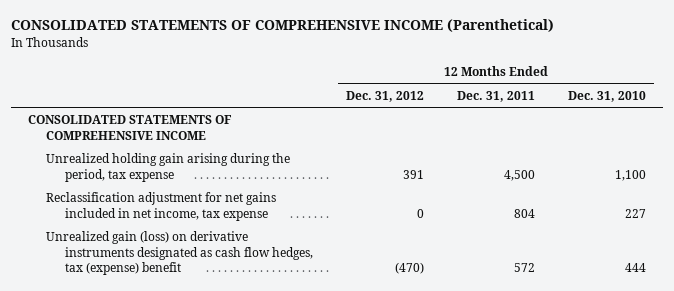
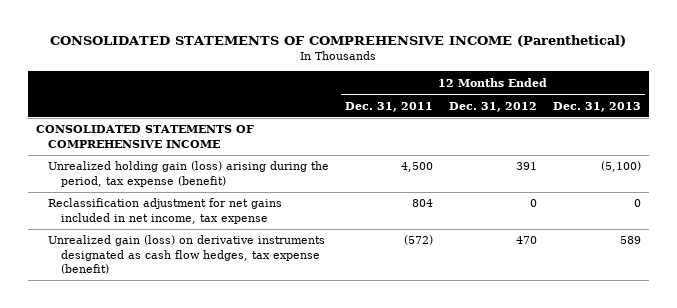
[568,90,647,102] Dec. 31, 2010 -> none
none -> [552,101,641,112] Dec. 31, 2013
[46,153,291,182] Unrealized holding gain arising during the period, tax expense -> [48,161,330,187] Unrealized holding gain (loss) arising during the period, tax expense (benefit)
[46,231,313,276] Unrealized gain (loss) on derivative instruments designated as cash flow hedges, tax (expense) benefit -> [48,235,326,275] Unrealized gain (loss) on derivative instruments designated as cash flow hedges, tax expense (benefit)
[394,262,424,275] (470) -> [515,236,537,245] 470
[513,263,535,273] 572 -> [404,235,434,246] (572)

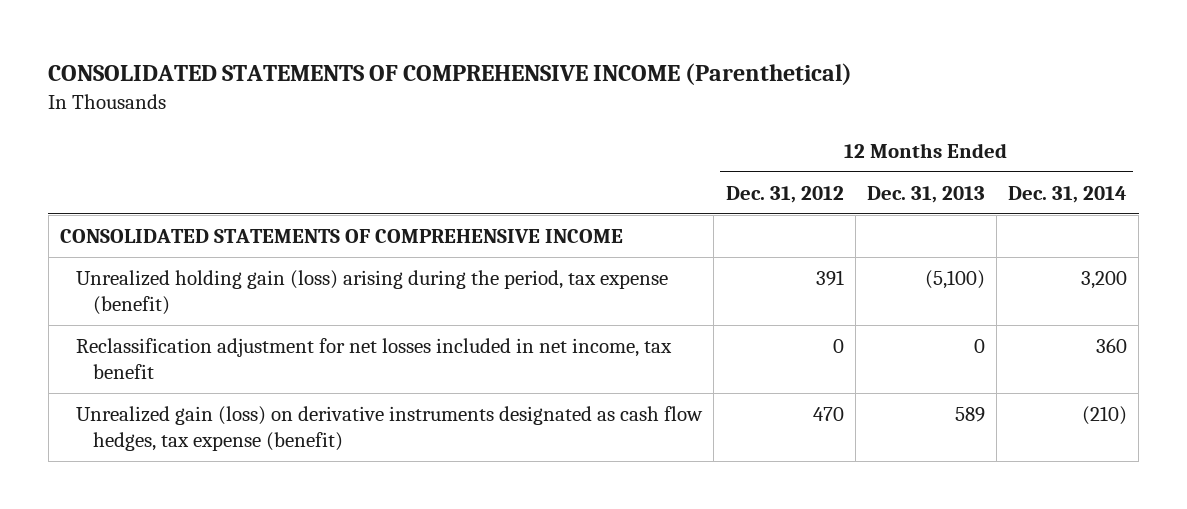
[345,101,434,112] Dec. 31, 2011 -> none
none -> [1007,186,1127,204] Dec. 31, 2014
[48,198,283,224] Reclassification adjustment for net gains included in net income, tax expense -> [76,338,673,380] Reclassification adjustment for net losses included in net income, tax benefit

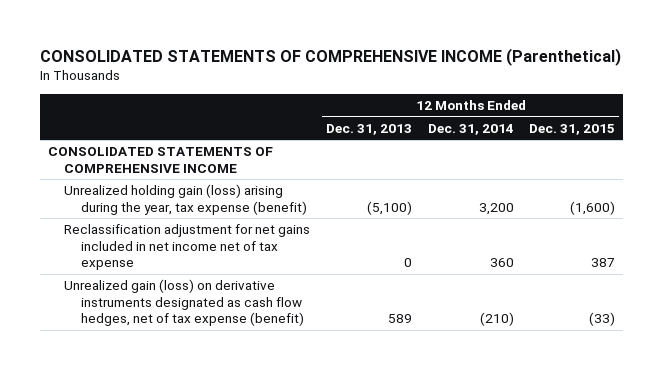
[725,186,844,204] Dec. 31, 2012 -> none
none -> [529,123,616,135] Dec. 31, 2015
[76,270,669,316] Unrealized holding gain (loss) arising during the period, tax expense (benefit) -> [64,184,307,215] Unrealized holding gain (loss) arising during the year, tax expense (benefit)
[76,338,673,380] Reclassification adjustment for net losses included in net income, tax benefit -> [64,224,311,271] Reclassification adjustment for net gains included in net income net of tax expense
[76,406,704,452] Unrealized gain (loss) on derivative instruments designated as cash flow hedges, tax expense (benefit) -> [64,279,304,327] Unrealized gain (loss) on derivative instruments designated as cash flow hedges, net of tax expense (benefit)

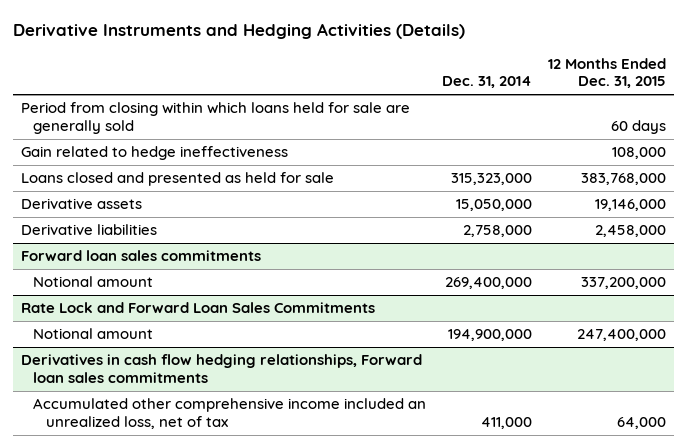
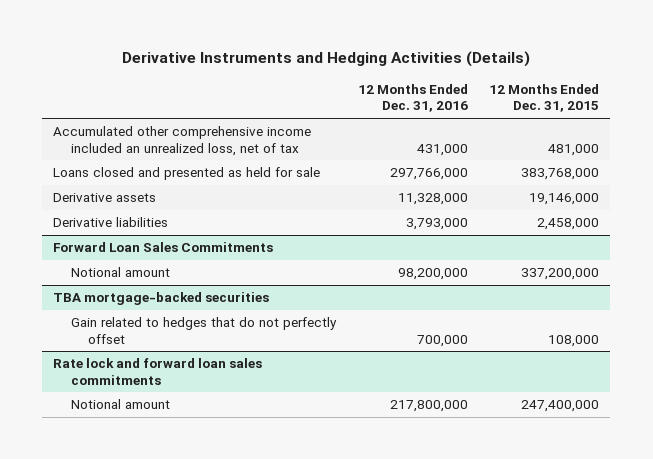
[442,76,533,89] Dec. 31, 2014 -> none
none -> [357,84,468,113] 12 Months Ended Dec. 31, 2016
[20,102,410,134] Period from closing within which loans held for sale are generally sold -> none
[20,146,288,161] Gain related to hedge ineffectiveness -> none
none -> [53,126,312,156] Accumulated other comprehensive income included an unrealized loss, net of tax
[20,250,261,262] Forward loan sales commitments -> [53,242,274,253] Forward Loan Sales Commitments
none -> [53,292,270,306] TBA mortgage-backed securities
none -> [70,317,337,344] Gain related to hedges that do not perfectly offset
[20,302,375,314] Rate Lock and Forward Loan Sales Commitments -> [53,358,263,385] Rate lock and forward loan sales commitments
[20,354,422,383] Derivatives in cash flow hedging relationships, Forward loan sales commitments -> none
[33,398,427,429] Accumulated other comprehensive income included an unrealized loss, net of tax -> none

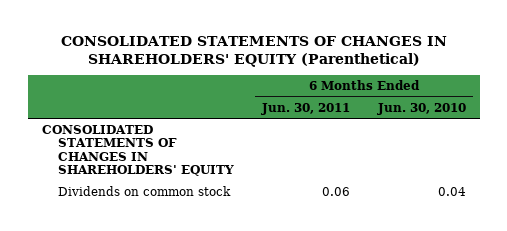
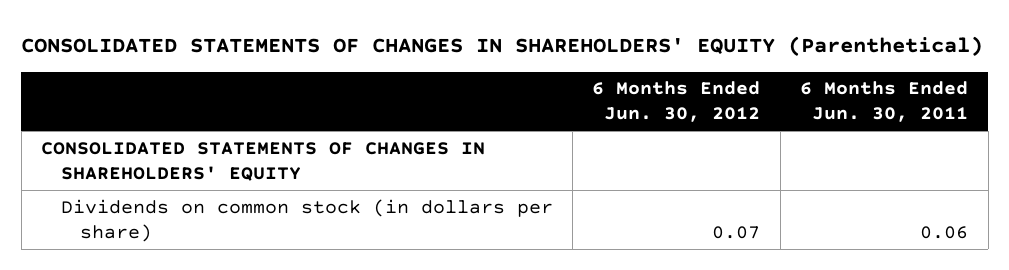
[376,102,466,115] Jun. 30, 2010 -> none
none -> [592,81,761,123] 6 Months Ended Jun. 30, 2012
[57,185,231,196] Dividends on common stock -> [60,198,553,242] Dividends on common stock (in dollars per share)

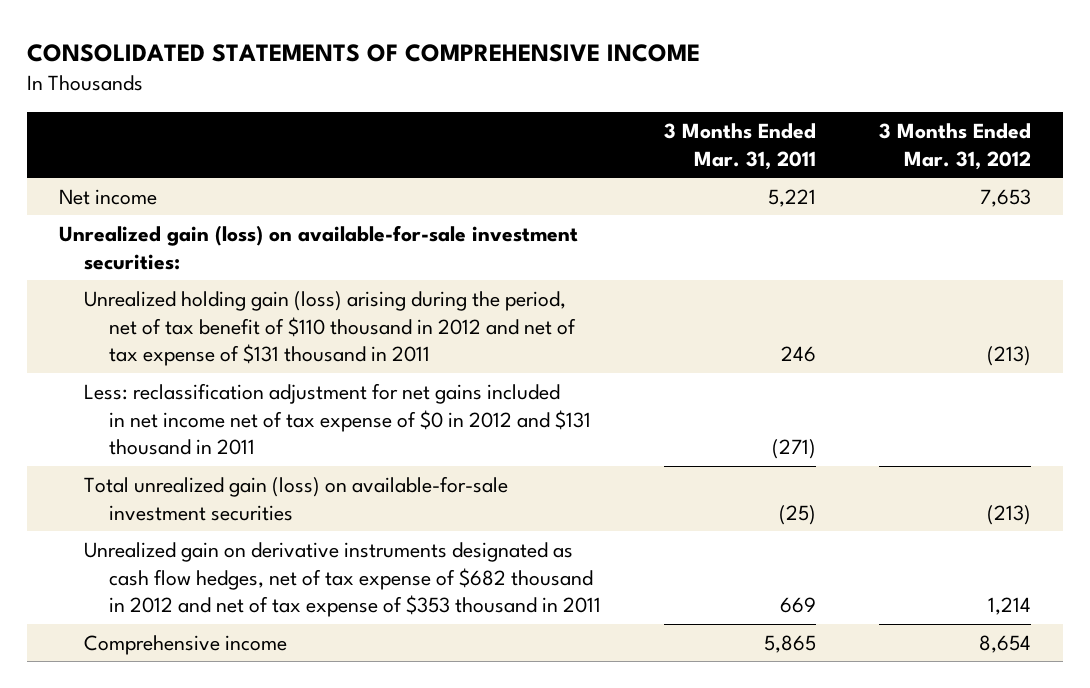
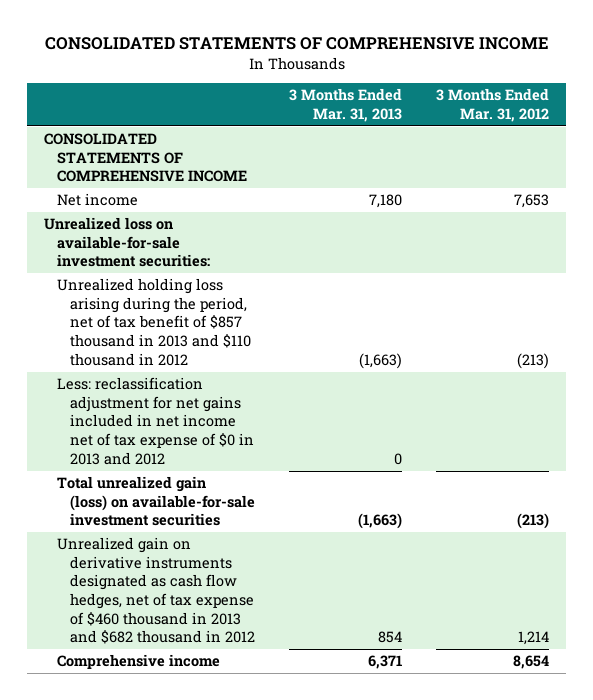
[664,123,817,170] 3 Months Ended Mar. 31, 2011 -> none
none -> [289,88,403,122] 3 Months Ended Mar. 31, 2013
none -> [43,133,248,183] CONSOLIDATED STATEMENTS OF COMPREHENSIVE INCOME
[58,224,578,270] Unrealized gain (loss) on available-for-sale investment securities: -> [43,217,211,268] Unrealized loss on available-for-sale investment securities:
[83,290,577,367] Unrealized holding gain (loss) arising during the period, net of tax benefit of $110 thousand in 2012 and net of tax expense of $131 thousand in 2011 -> [57,278,252,366] Unrealized holding loss arising during the period, net of tax benefit of $857 thousand in 2013 and $110 thousand in 2012
[83,382,592,456] Less: reclassification adjustment for net gains included in net income net of tax expense of $0 in 2012 and $131 thousand in 2011 -> [57,377,255,465] Less: reclassification adjustment for net gains included in net income net of tax expense of $0 in 2013 and 2012
[83,541,602,618] Unrealized gain on derivative instruments designated as cash flow hedges, net of tax expense of $682 thousand in 2012 and net of tax expense of $353 thousand in 2011 -> [57,537,256,645] Unrealized gain on derivative instruments designated as cash flow hedges, net of tax expense of $460 thousand in 2013 and $682 thousand in 2012

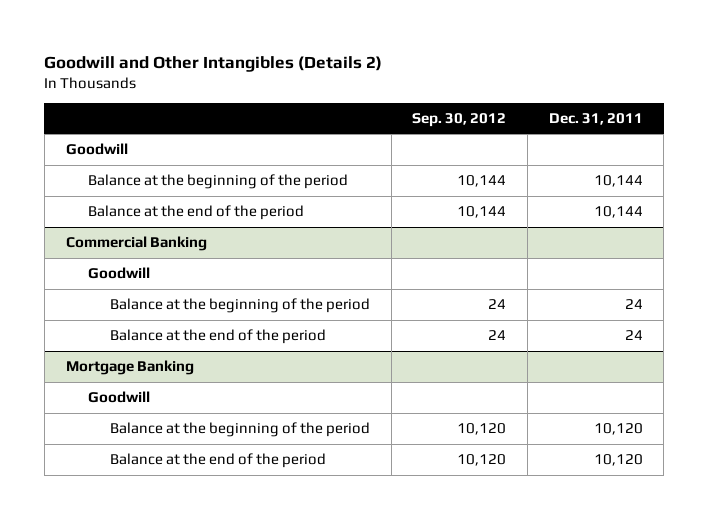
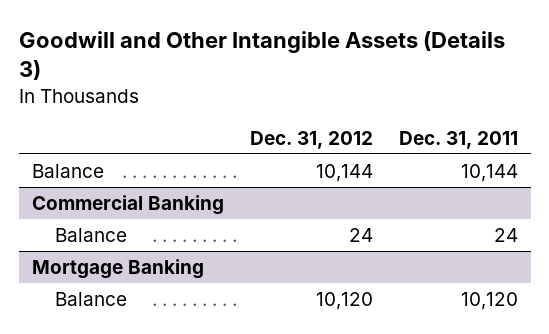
[44,55,383,72] Goodwill and Other Intangibles (Details 2) -> [18,31,505,81] Goodwill and Other Intangible Assets (Details 3)
[412,112,507,127] Sep. 30, 2012 -> none
none -> [249,130,373,149] Dec. 31, 2012
[65,143,128,156] Goodwill -> none
[87,205,304,221] Balance at the end of the period -> none
[87,174,348,190] Balance at the beginning of the period -> [31,163,104,178] Balance
[87,267,150,280] Goodwill -> none
[110,329,327,345] Balance at the end of the period -> none
[110,298,371,314] Balance at the beginning of the period -> [55,227,128,242] Balance
[87,391,150,404] Goodwill -> none
[110,453,327,469] Balance at the end of the period -> none
[110,422,371,438] Balance at the beginning of the period -> [55,291,128,306] Balance

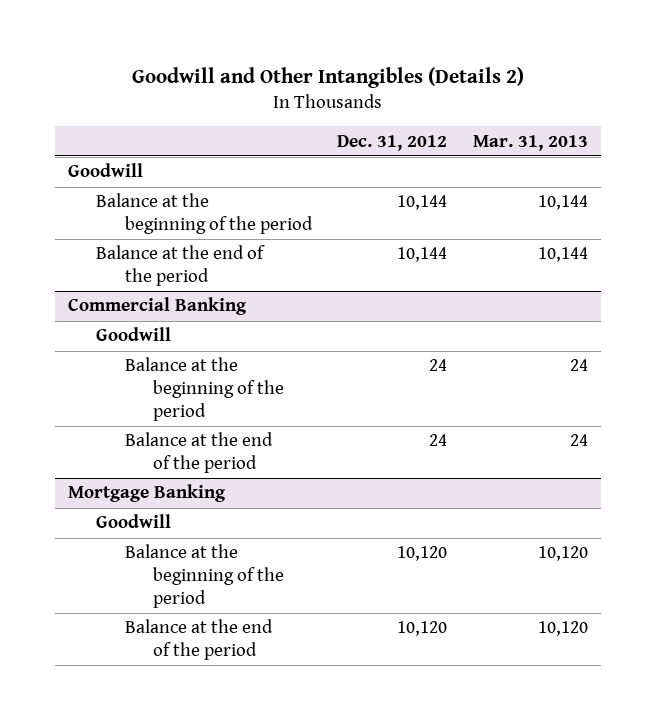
[18,31,505,81] Goodwill and Other Intangible Assets (Details 3) -> [131,67,524,89] Goodwill and Other Intangibles (Details 2)
[398,130,518,149] Dec. 31, 2011 -> none
none -> [473,134,589,151] Mar. 31, 2013
none -> [67,163,143,178] Goodwill
[31,163,104,178] Balance -> [96,193,313,235] Balance at the beginning of the period
none -> [96,245,266,287] Balance at the end of the period
none -> [96,327,172,342] Goodwill
[55,227,128,242] Balance -> [124,357,285,421] Balance at the beginning of the period
none -> [124,432,273,474] Balance at the end of the period
none -> [96,514,172,529] Goodwill
[55,291,128,306] Balance -> [124,544,285,608] Balance at the beginning of the period
none -> [124,619,273,661] Balance at the end of the period

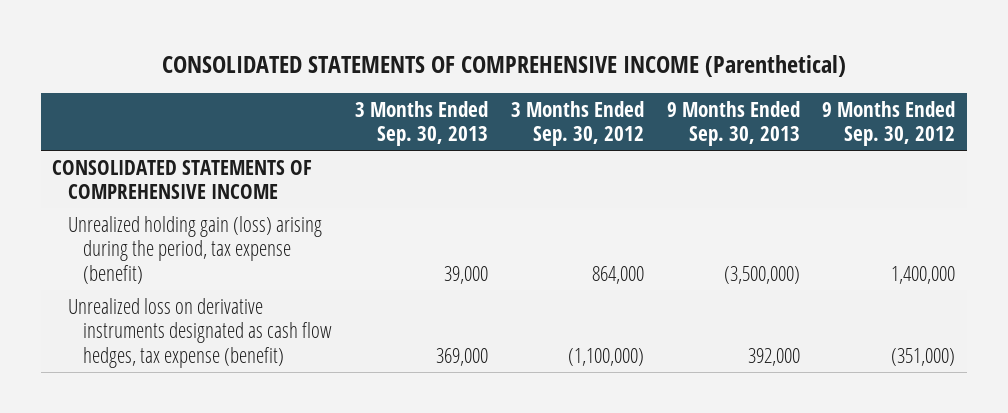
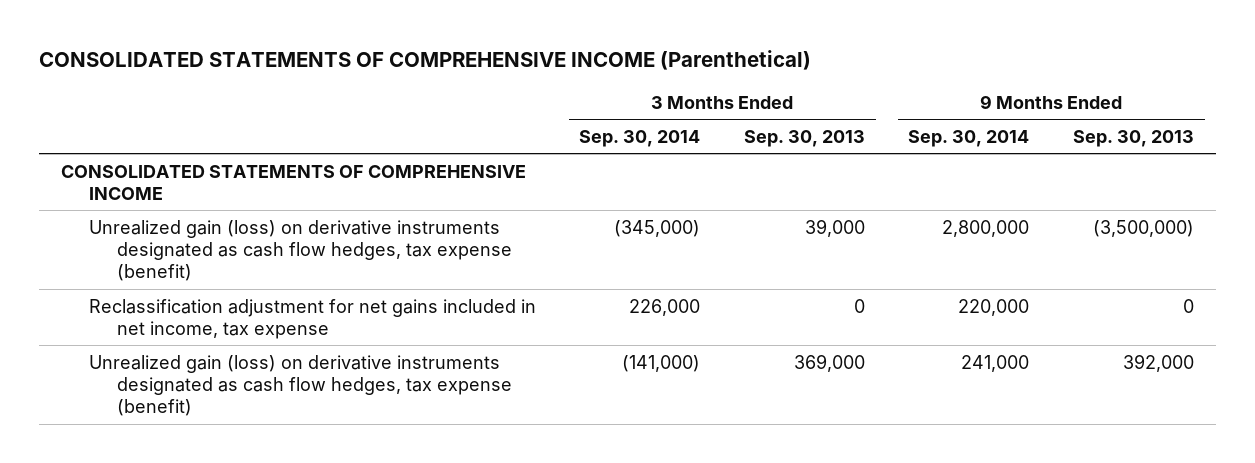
[510,100,644,147] 3 Months Ended Sep. 30, 2012 -> none
[822,100,956,147] 9 Months Ended Sep. 30, 2012 -> none
none -> [579,129,701,147] Sep. 30, 2014
none -> [908,129,1030,147] Sep. 30, 2014
[67,215,322,284] Unrealized holding gain (loss) arising during the period, tax expense (benefit) -> [88,219,513,282] Unrealized gain (loss) on derivative instruments designated as cash flow hedges, tax expense (benefit)
none -> [88,298,536,339] Reclassification adjustment for net gains included in net income, tax expense
[67,297,332,368] Unrealized loss on derivative instruments designated as cash flow hedges, tax expense (benefit) -> [88,354,513,417] Unrealized gain (loss) on derivative instruments designated as cash flow hedges, tax expense (benefit)

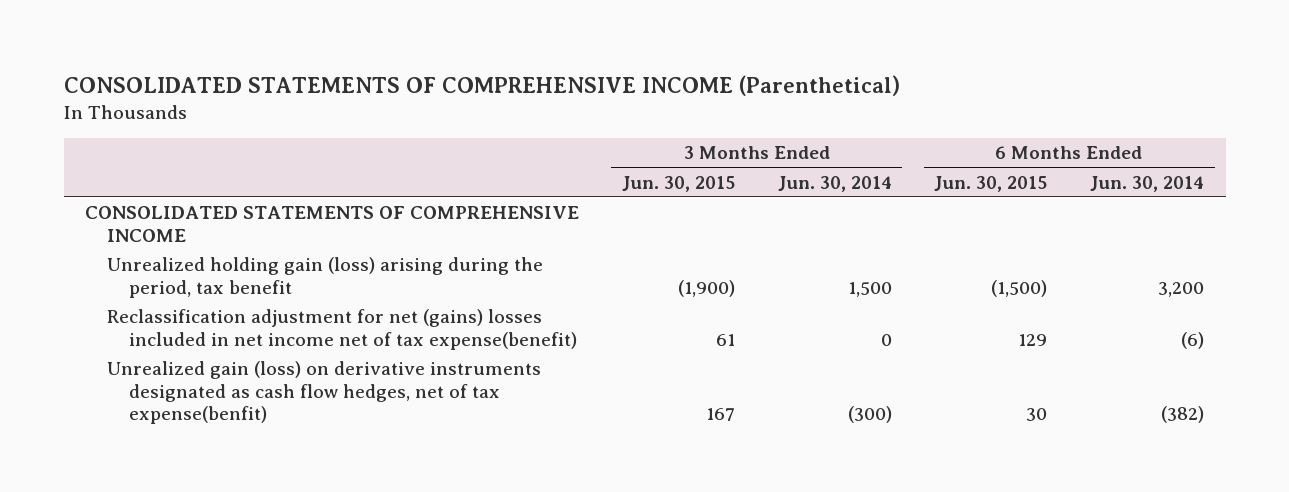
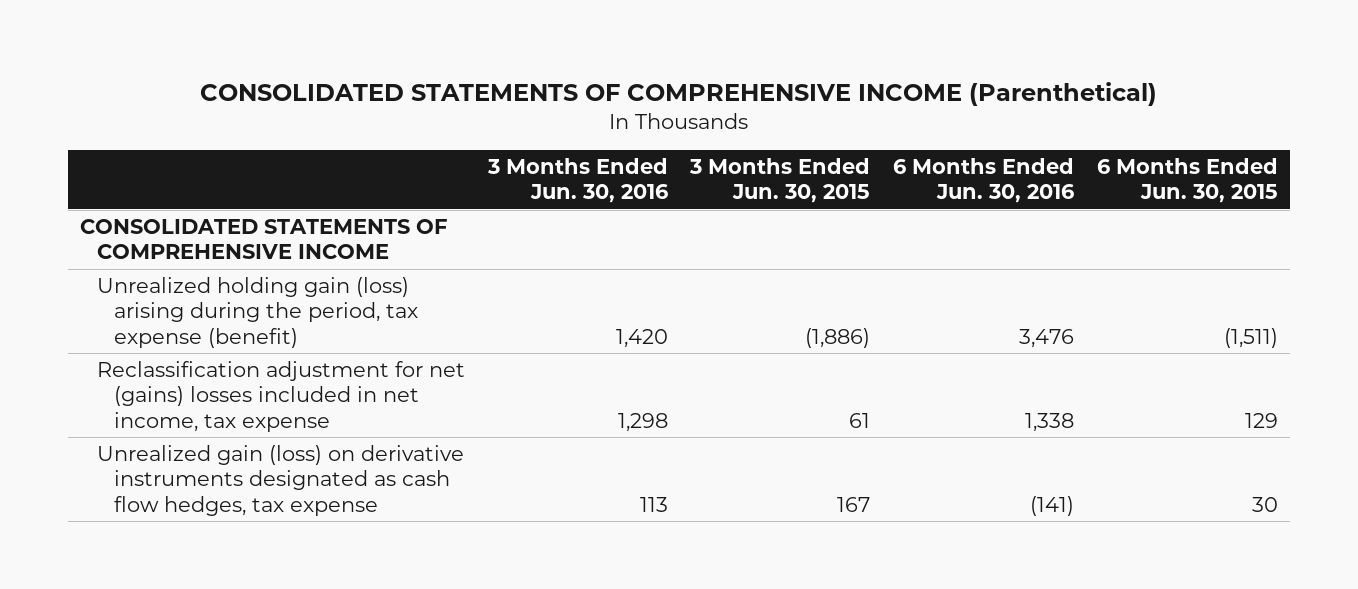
[777,175,892,192] Jun. 30, 2014 -> none
[1090,175,1205,192] Jun. 30, 2014 -> none
none -> [486,158,668,204] 3 Months Ended Jun. 30, 2016
none -> [893,158,1075,204] 6 Months Ended Jun. 30, 2016
[107,257,544,298] Unrealized holding gain (loss) arising during the period, tax benefit -> [96,277,418,348] Unrealized holding gain (loss) arising during the period, tax expense (benefit)
[677,279,735,297] (1,900) -> [805,327,871,348] (1,886)
[991,279,1048,297] (1,500) -> [1224,327,1279,348] (1,511)
[107,309,577,350] Reclassification adjustment for net (gains) losses included in net income net of tax expense(benefit) -> [96,361,465,432] Reclassification adjustment for net (gains) losses included in net income, tax expense
[107,361,542,425] Unrealized gain (loss) on derivative instruments designated as cash flow hedges, net of tax expense(benfit) -> [96,445,464,516] Unrealized gain (loss) on derivative instruments designated as cash flow hedges, tax expense

